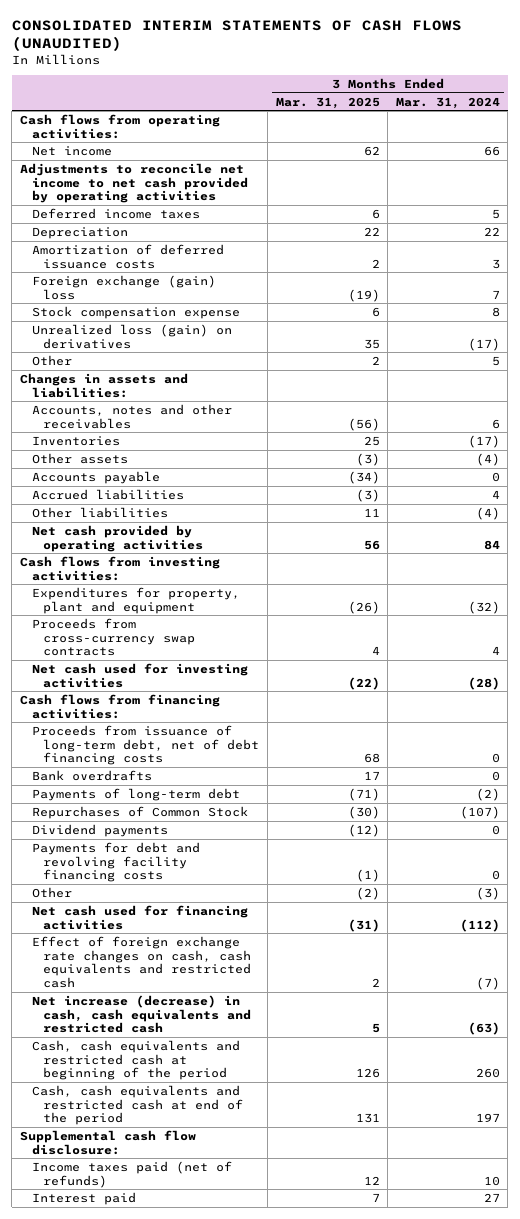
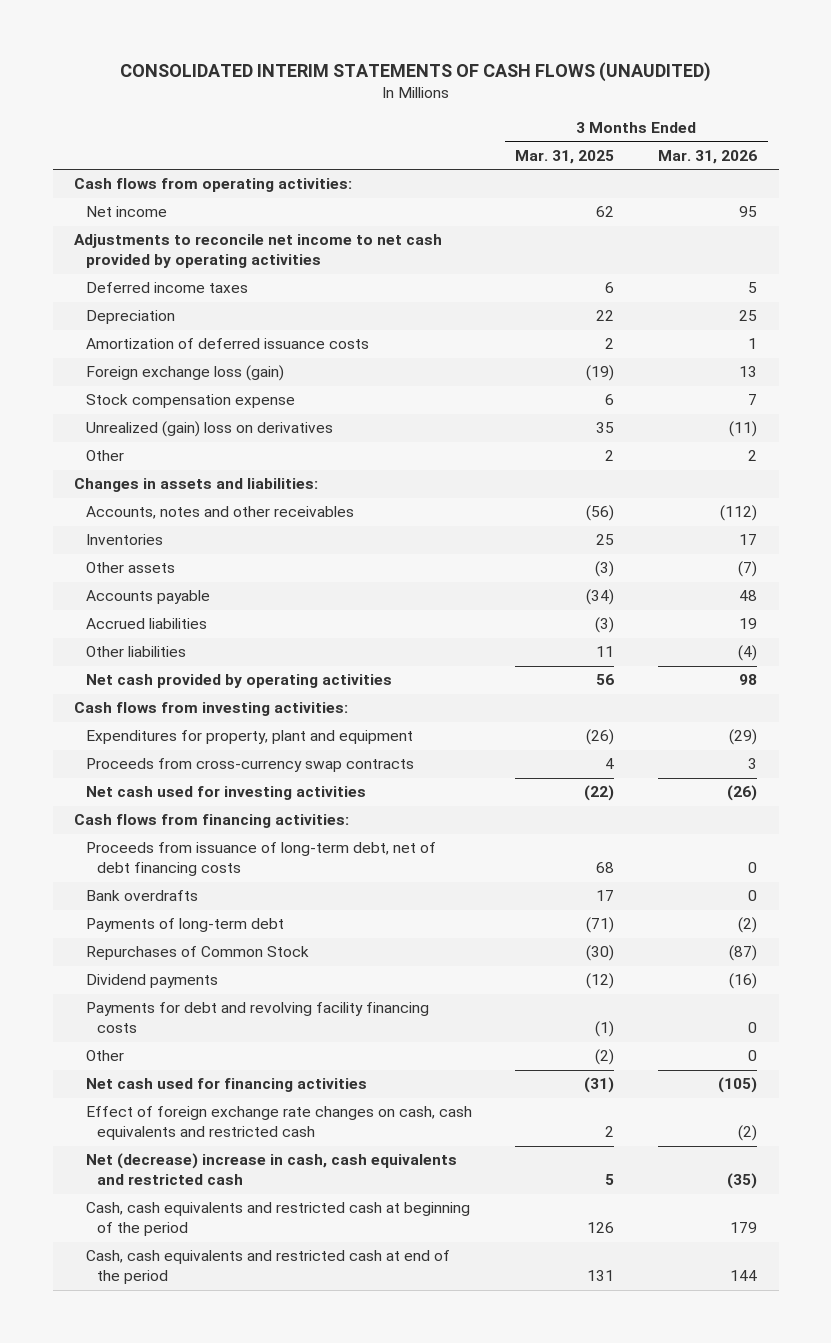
[395,96,500,109] Mar. 31, 2024 -> none
none -> [657,149,757,164] Mar. 31, 2026
[31,274,216,300] Foreign exchange (gain) loss -> [85,365,284,382] Foreign exchange loss (gain)
[31,323,232,349] Unrealized loss (gain) on derivatives -> [85,421,333,438] Unrealized (gain) loss on derivatives
[31,994,252,1034] Net increase (decrease) in cash, cash equivalents and restricted cash -> [85,1153,457,1186] Net (decrease) increase in cash, cash equivalents and restricted cash
[19,1129,196,1155] Supplemental cash flow disclosure: -> none
[31,1160,232,1188] Income taxes paid (net of refunds) -> none
[31,1191,136,1205] Interest paid -> none

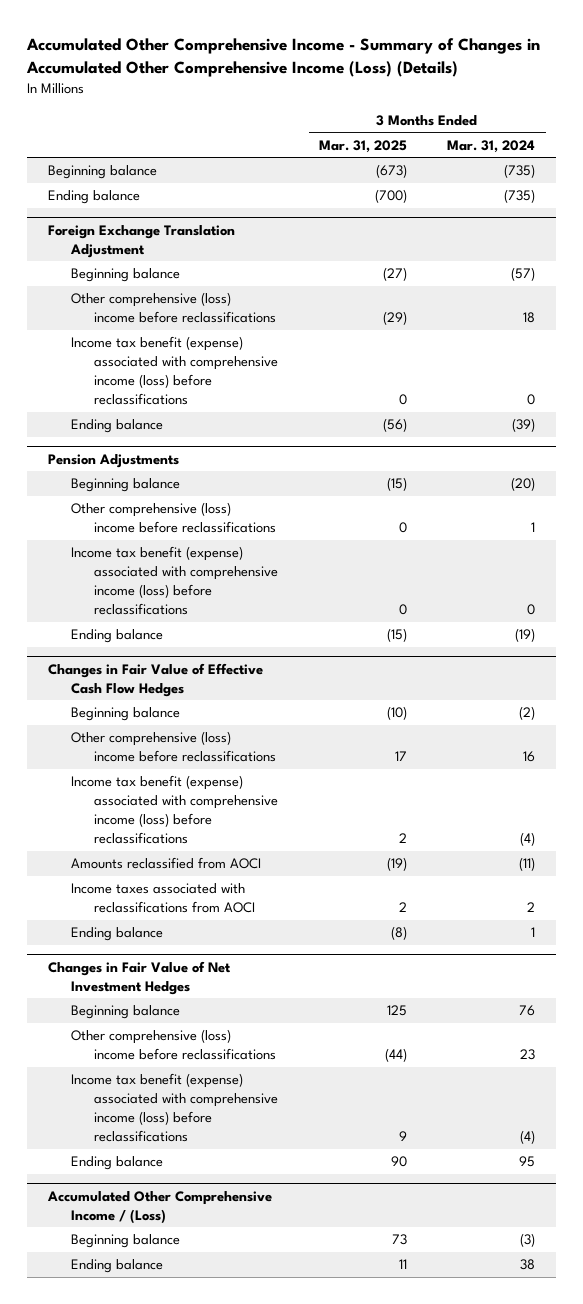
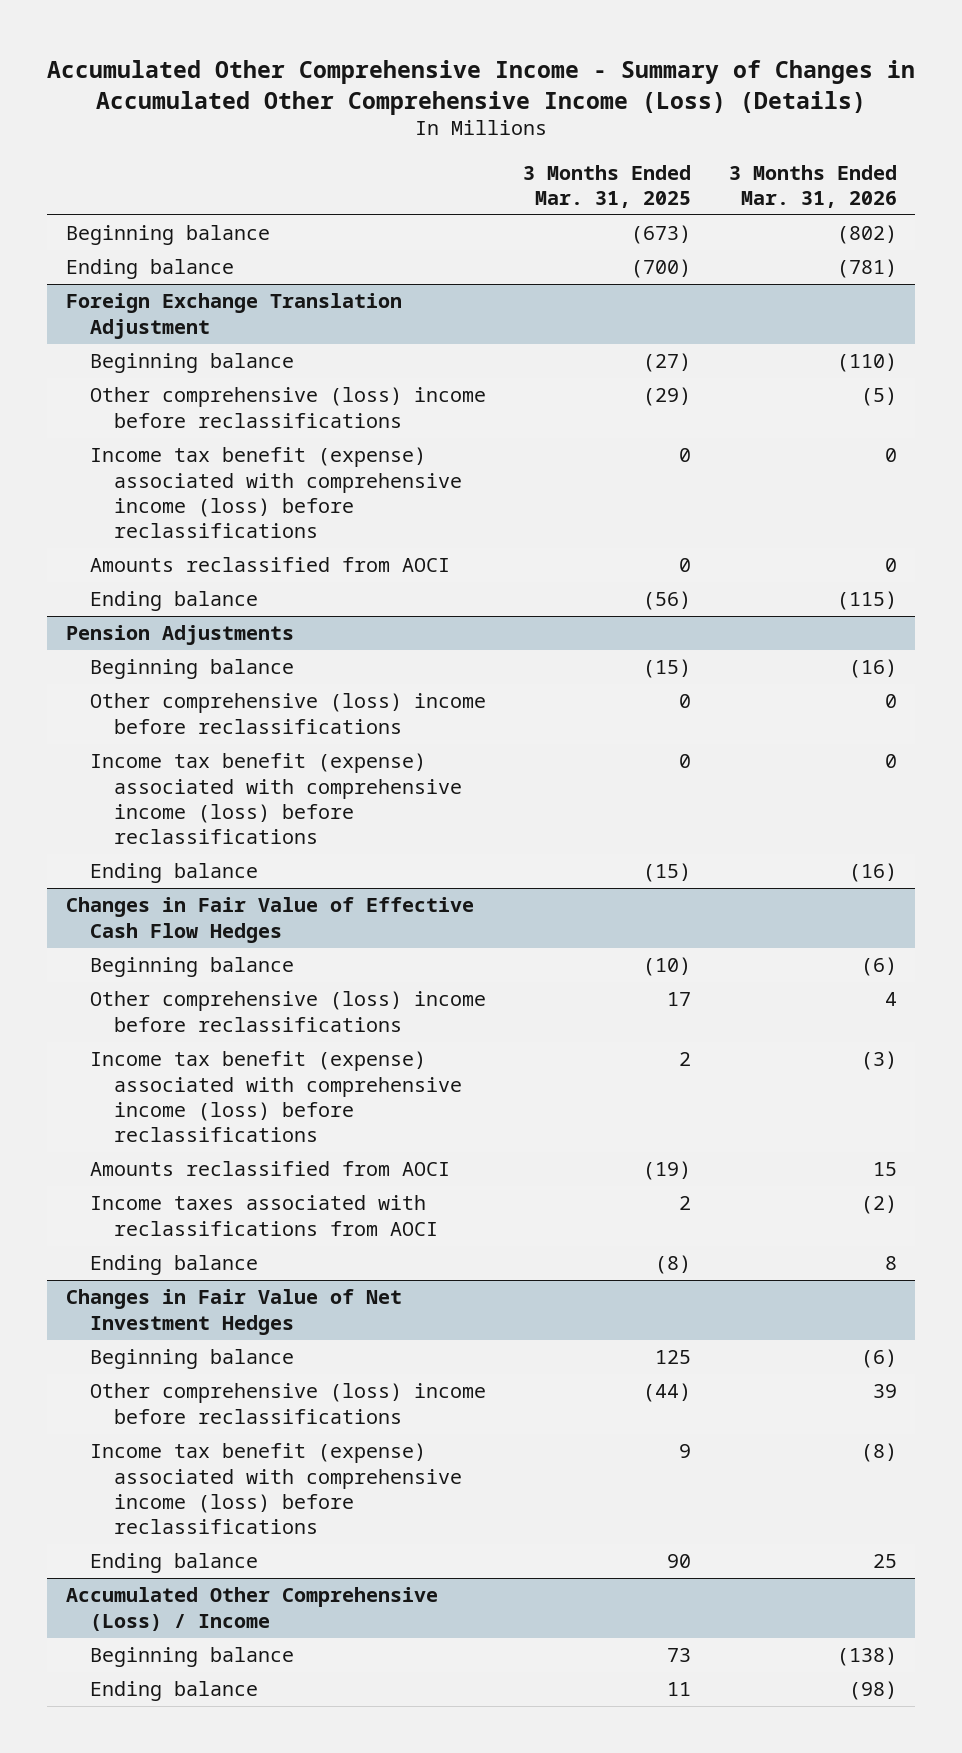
[447,139,536,153] Mar. 31, 2024 -> none
none -> [728,164,897,208] 3 Months Ended Mar. 31, 2026
none -> [89,557,450,573] Amounts reclassified from AOCI
[46,1190,272,1224] Accumulated Other Comprehensive Income / (Loss) -> [65,1587,438,1631] Accumulated Other Comprehensive (Loss) / Income

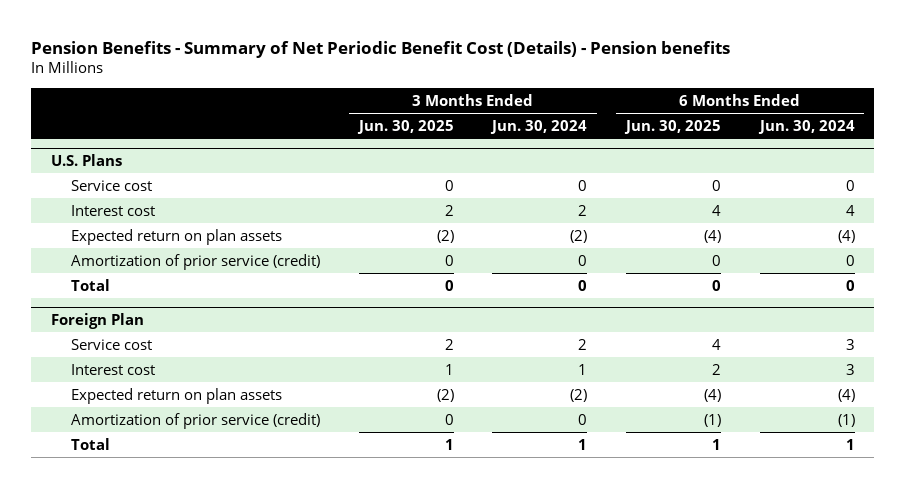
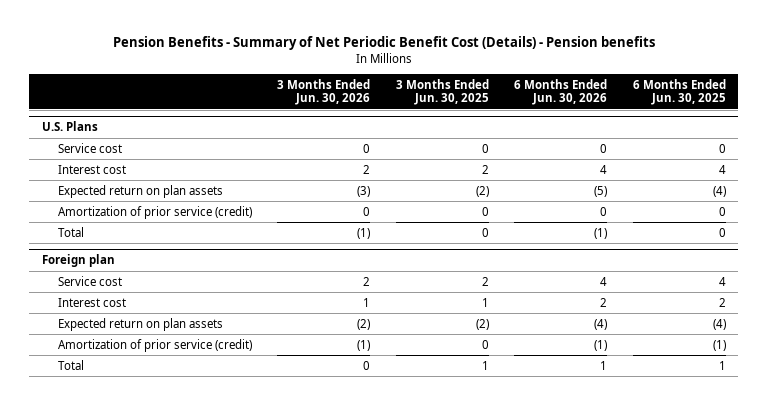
[490,119,588,134] Jun. 30, 2024 -> none
[757,119,855,134] Jun. 30, 2024 -> none
none -> [277,78,371,106] 3 Months Ended Jun. 30, 2026
none -> [514,78,608,106] 6 Months Ended Jun. 30, 2026
[50,312,144,329] Foreign Plan -> [42,254,116,268] Foreign plan

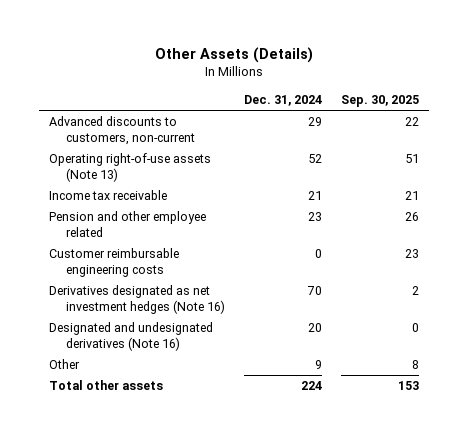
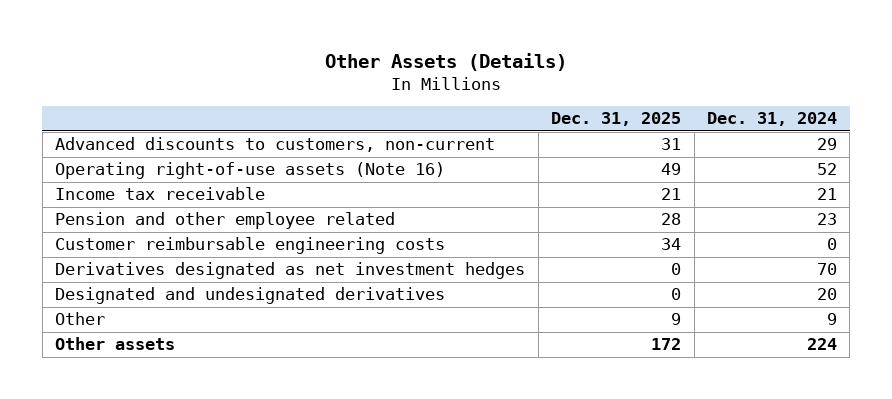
[341,95,420,108] Sep. 30, 2025 -> none
none -> [551,112,682,127] Dec. 31, 2025
[49,153,212,182] Operating right-of-use assets (Note 13) -> [55,162,446,180] Operating right-of-use assets (Note 16)
[49,285,225,314] Derivatives designated as net investment hedges (Note 16) -> [55,262,526,280] Derivatives designated as net investment hedges
[49,322,214,351] Designated and undesignated derivatives (Note 16) -> [55,287,446,305] Designated and undesignated derivatives
[49,380,164,391] Total other assets -> [55,337,176,351] Other assets

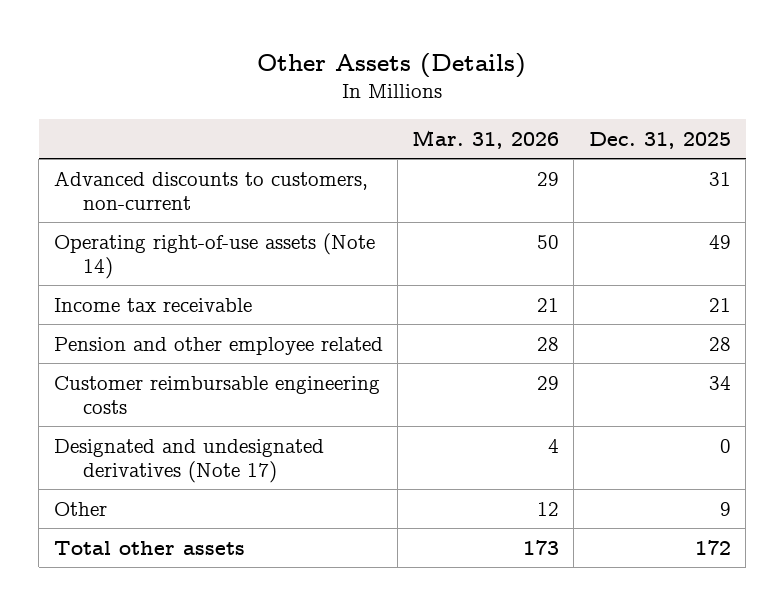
[706,112,837,127] Dec. 31, 2024 -> none
none -> [412,129,560,149] Mar. 31, 2026
[55,162,446,180] Operating right-of-use assets (Note 16) -> [53,232,375,279] Operating right-of-use assets (Note 14)
[55,262,526,280] Derivatives designated as net investment hedges -> none
[55,287,446,305] Designated and undesignated derivatives -> [53,438,324,483] Designated and undesignated derivatives (Note 17)
[55,337,176,351] Other assets -> [53,540,245,555] Total other assets

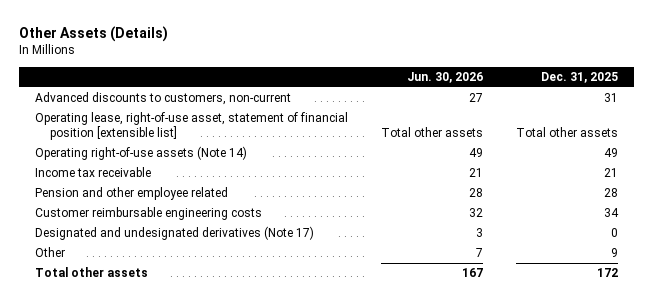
[412,129,560,149] Mar. 31, 2026 -> none
none -> [407,71,484,83] Jun. 30, 2026
none -> [35,112,349,141] Operating lease, right-of-use asset, statement of financial position [extensible list]

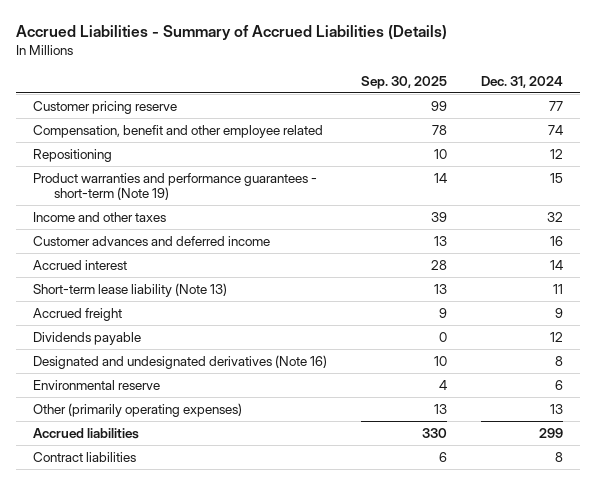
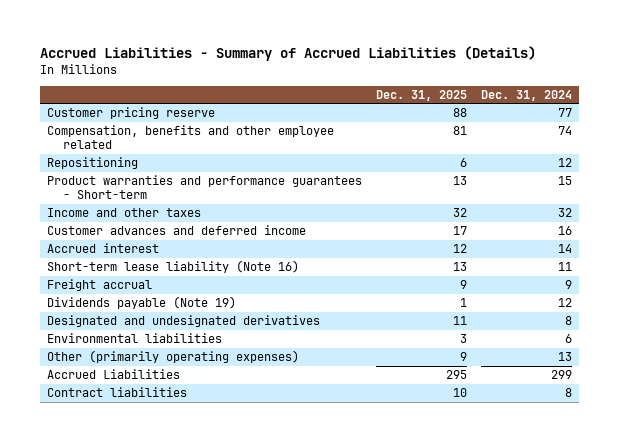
[360,75,447,89] Sep. 30, 2025 -> none
none -> [376,89,468,101] Dec. 31, 2025
[32,124,323,138] Compensation, benefit and other employee related -> [47,125,335,149] Compensation, benefits and other employee related
[32,172,317,201] Product warranties and performance guarantees - short-term (Note 19) -> [47,175,363,199] Product warranties and performance guarantees - Short-term
[32,282,227,297] Short-term lease liability (Note 13) -> [47,260,300,274] Short-term lease liability (Note 16)
[32,307,122,321] Accrued freight -> [47,279,153,292] Freight accrual
[32,331,141,345] Dividends payable -> [47,296,237,310] Dividends payable (Note 19)
[32,354,327,369] Designated and undesignated derivatives (Note 16) -> [47,315,321,328] Designated and undesignated derivatives
[32,379,160,390] Environmental reserve -> [47,333,223,344] Environmental liabilities
[32,427,139,439] Accrued liabilities -> [47,369,181,380] Accrued Liabilities

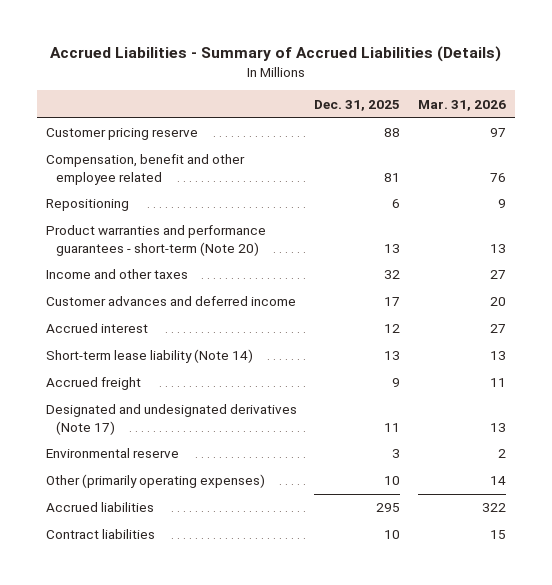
[481,89,573,101] Dec. 31, 2024 -> none
none -> [417,99,506,111] Mar. 31, 2026
[47,125,335,149] Compensation, benefits and other employee related -> [45,154,245,185] Compensation, benefit and other employee related
[47,175,363,199] Product warranties and performance guarantees - Short-term -> [45,225,266,256] Product warranties and performance guarantees - short-term (Note 20)
[47,296,237,310] Dividends payable (Note 19) -> none
[47,260,300,274] Short-term lease liability (Note 16) -> [45,349,253,364] Short-term lease liability (Note 14)
[47,279,153,292] Freight accrual -> [45,377,141,391] Accrued freight
[47,315,321,328] Designated and undesignated derivatives -> [45,404,297,435] Designated and undesignated derivatives (Note 17)
[47,333,223,344] Environmental liabilities -> [45,448,179,459] Environmental reserve
[460,352,468,362] 9 -> [384,476,401,486] 10
[47,369,181,380] Accrued Liabilities -> [45,502,154,513] Accrued liabilities

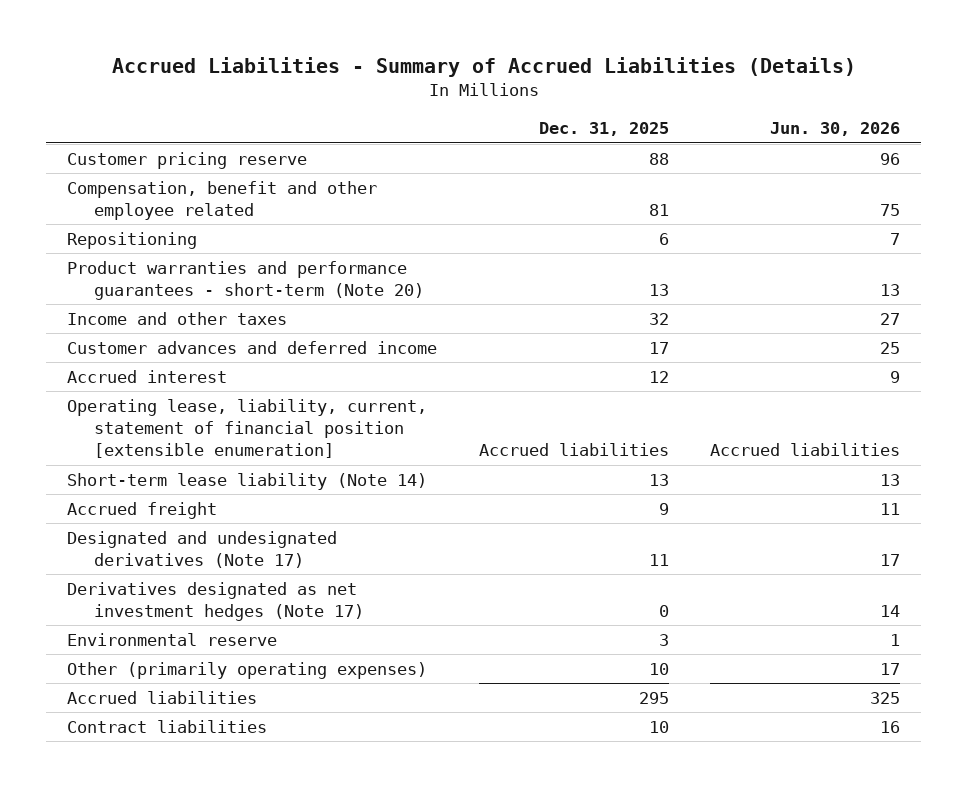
[417,99,506,111] Mar. 31, 2026 -> none
none -> [770,122,901,137] Jun. 30, 2026
none -> [67,398,428,459] Operating lease, liability, current, statement of financial position [extensible enumeration]
none -> [67,581,365,622] Derivatives designated as net investment hedges (Note 17)

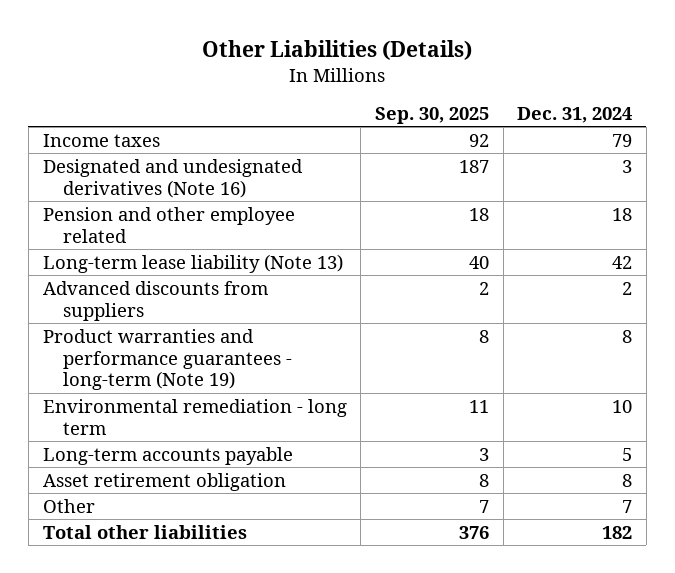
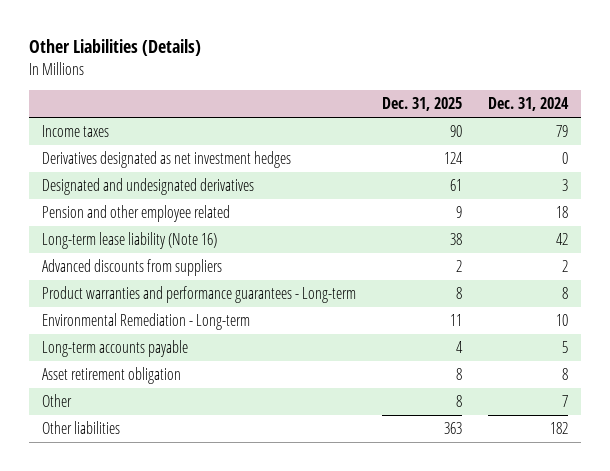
[374,106,489,124] Sep. 30, 2025 -> none
none -> [382,97,463,112] Dec. 31, 2025
none -> [42,151,292,169] Derivatives designated as net investment hedges
[42,158,303,198] Designated and undesignated derivatives (Note 16) -> [42,178,255,196] Designated and undesignated derivatives
[42,253,343,273] Long-term lease liability (Note 13) -> [42,232,218,250] Long-term lease liability (Note 16)
[42,328,293,391] Product warranties and performance guarantees - long-term (Note 19) -> [42,286,357,304] Product warranties and performance guarantees - Long-term
[42,398,347,435] Environmental remediation - long term -> [42,313,251,331] Environmental Remediation - Long-term
[42,524,247,539] Total other liabilities -> [42,421,121,435] Other liabilities

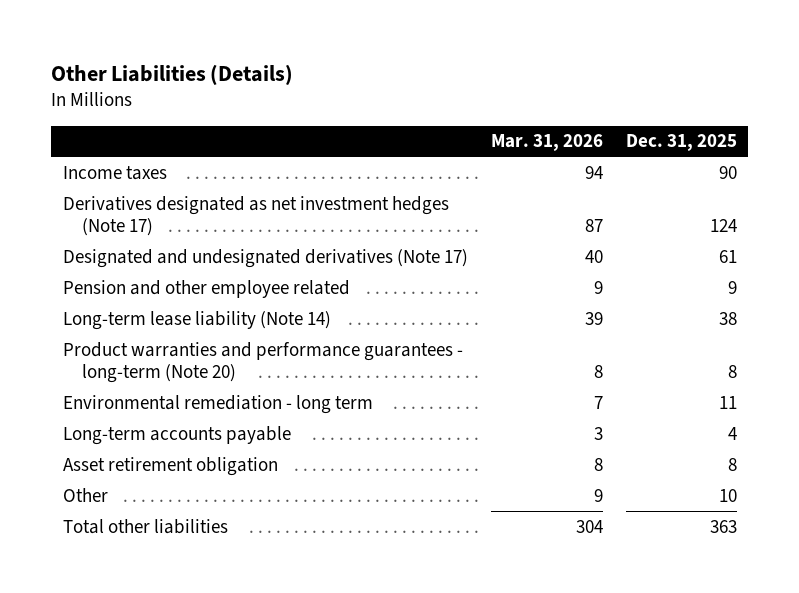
[488,97,570,112] Dec. 31, 2024 -> none
none -> [490,134,603,152] Mar. 31, 2026
[42,151,292,169] Derivatives designated as net investment hedges -> [62,195,449,237] Derivatives designated as net investment hedges (Note 17)
[42,178,255,196] Designated and undesignated derivatives -> [62,248,468,268] Designated and undesignated derivatives (Note 17)
[42,259,223,277] Advanced discounts from suppliers -> none
[42,232,218,250] Long-term lease liability (Note 16) -> [62,310,331,330] Long-term lease liability (Note 14)
[42,286,357,304] Product warranties and performance guarantees - Long-term -> [62,341,463,384] Product warranties and performance guarantees - long-term (Note 20)
[42,313,251,331] Environmental Remediation - Long-term -> [62,394,373,414] Environmental remediation - long term
[456,395,463,408] 8 -> [718,488,737,502] 10
[42,421,121,435] Other liabilities -> [62,518,228,534] Total other liabilities

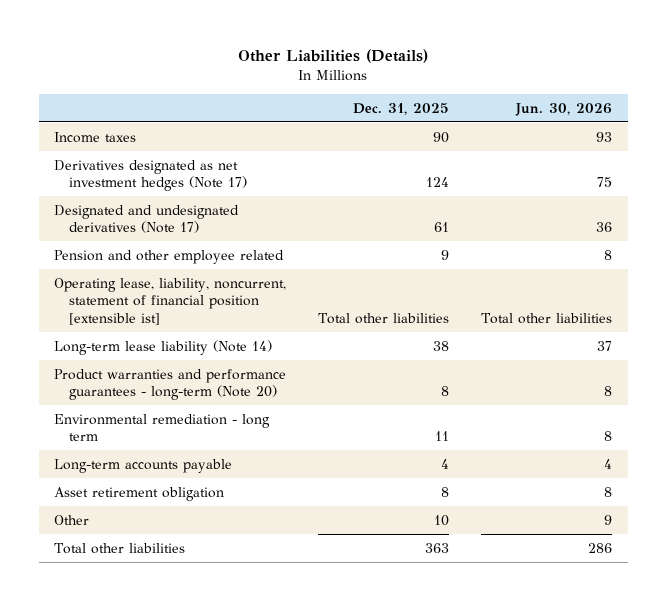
[490,134,603,152] Mar. 31, 2026 -> none
none -> [514,102,612,116] Jun. 30, 2026
none -> [54,277,287,325] Operating lease, liability, noncurrent, statement of financial position [extensible ist]

